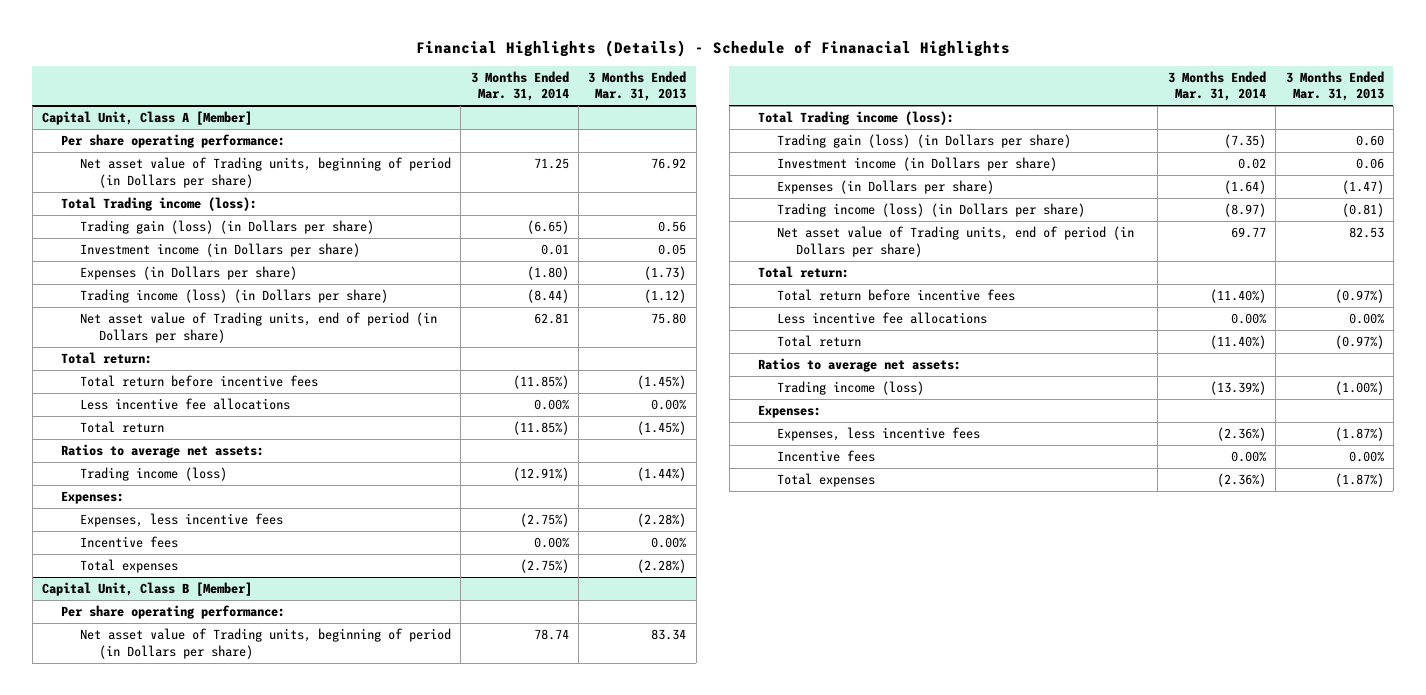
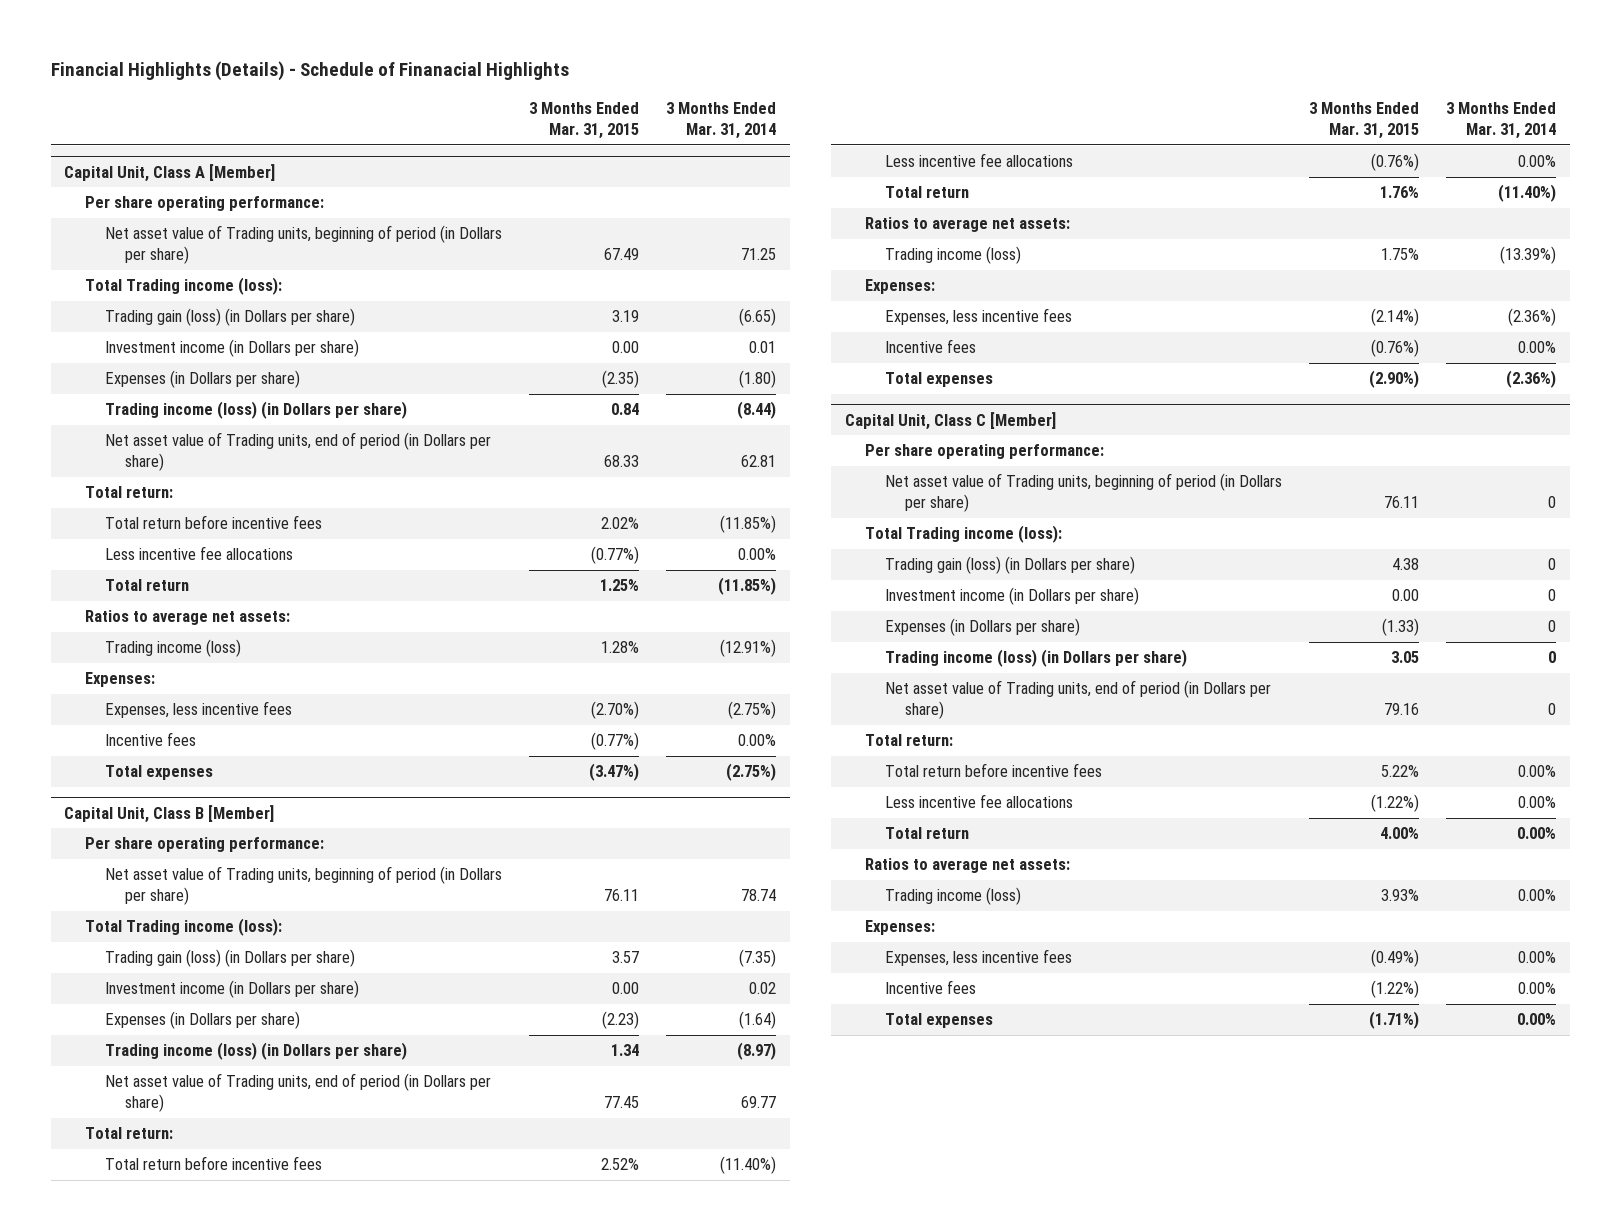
[588,70,687,102] 3 Months Ended Mar. 31, 2013 -> none
none -> [528,101,639,140] 3 Months Ended Mar. 31, 2015
none -> [844,411,1056,430] Capital Unit, Class C [Member]
none -> [864,444,1104,460] Per share operating performance:
none -> [884,473,1282,513] Net asset value of Trading units, beginning of period (in Dollars per share)
none -> [864,525,1062,544] Total Trading income (loss):
none -> [884,556,1135,575] Trading gain (loss) (in Dollars per share)
none -> [884,587,1139,606] Investment income (in Dollars per share)
none -> [884,618,1080,637] Expenses (in Dollars per share)
none -> [884,649,1187,668] Trading income (loss) (in Dollars per share)
none -> [884,680,1271,720] Net asset value of Trading units, end of period (in Dollars per share)
none -> [864,734,953,747] Total return:
none -> [884,763,1102,778] Total return before incentive fees
none -> [884,794,1073,809] Less incentive fee allocations
none -> [884,827,969,840] Total return
none -> [864,858,1070,874] Ratios to average net assets:
none -> [884,887,1021,906] Trading income (loss)
none -> [864,920,935,936] Expenses:
none -> [884,949,1072,967] Expenses, less incentive fees
none -> [884,980,976,995] Incentive fees
none -> [884,1013,993,1029] Total expenses

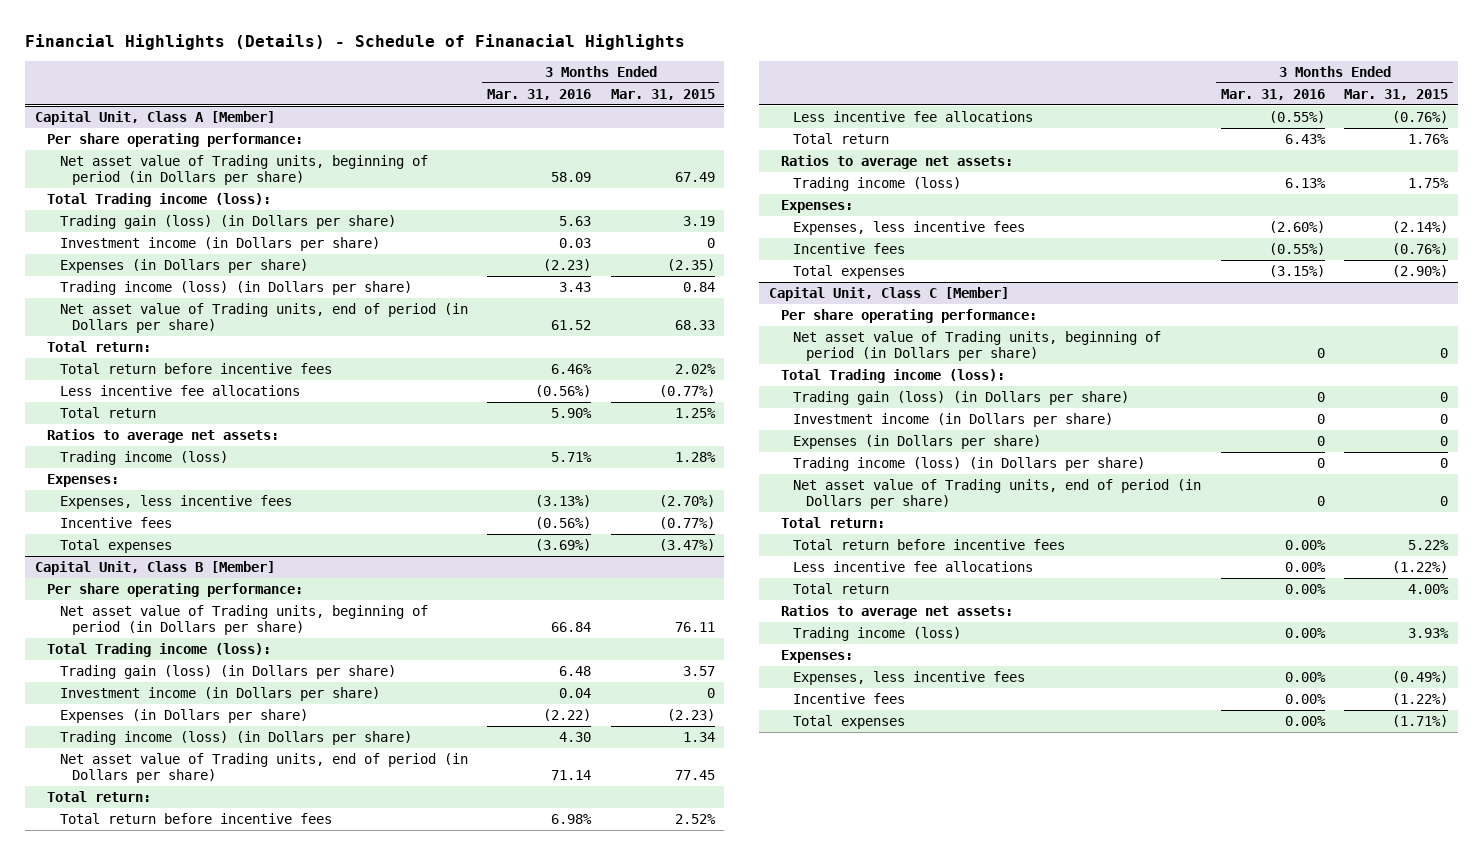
[666,101,777,140] 3 Months Ended Mar. 31, 2014 -> none
none -> [487,88,592,100] Mar. 31, 2016
[611,341,639,354] 0.00 -> [706,238,715,249] 0
[611,982,639,995] 0.00 -> [706,688,715,699] 0
[1384,496,1420,509] 76.11 -> [1440,348,1449,359] 0
[1392,558,1420,571] 4.38 -> [1440,392,1449,403] 0
[1392,589,1420,602] 0.00 -> [1440,414,1449,425] 0
[1382,618,1420,637] (1.33) -> [1440,436,1449,447] 0
[1391,651,1420,664] 3.05 -> [1440,458,1449,469] 0
[1384,703,1420,716] 79.16 -> [1440,496,1449,507] 0

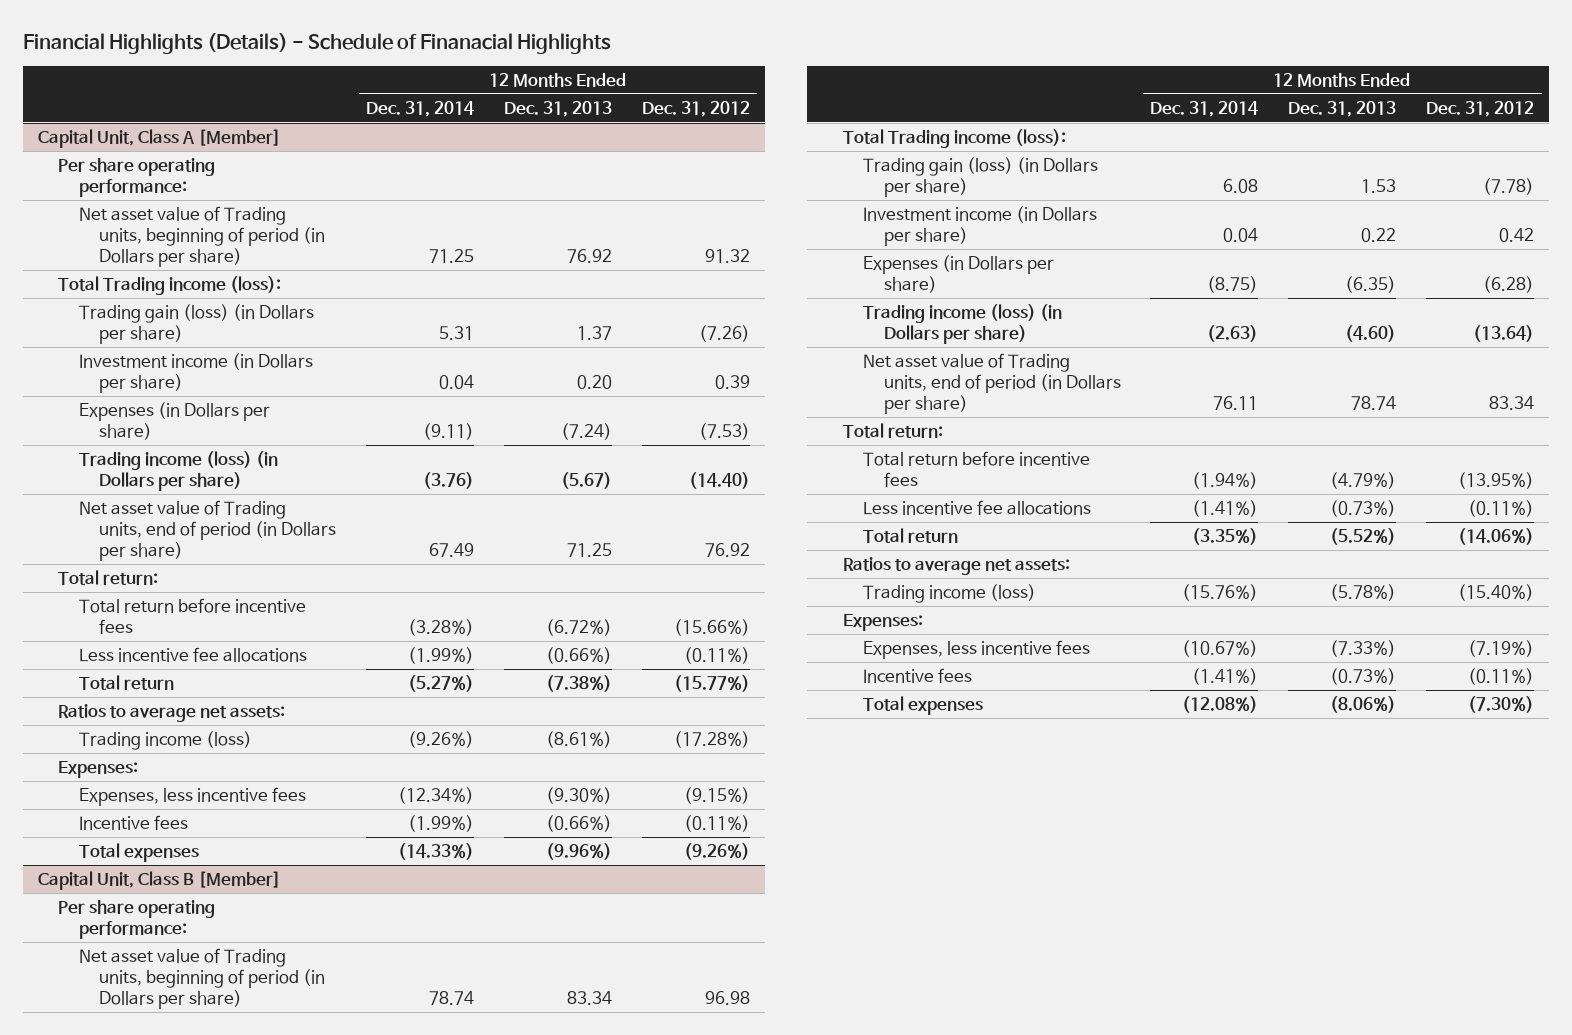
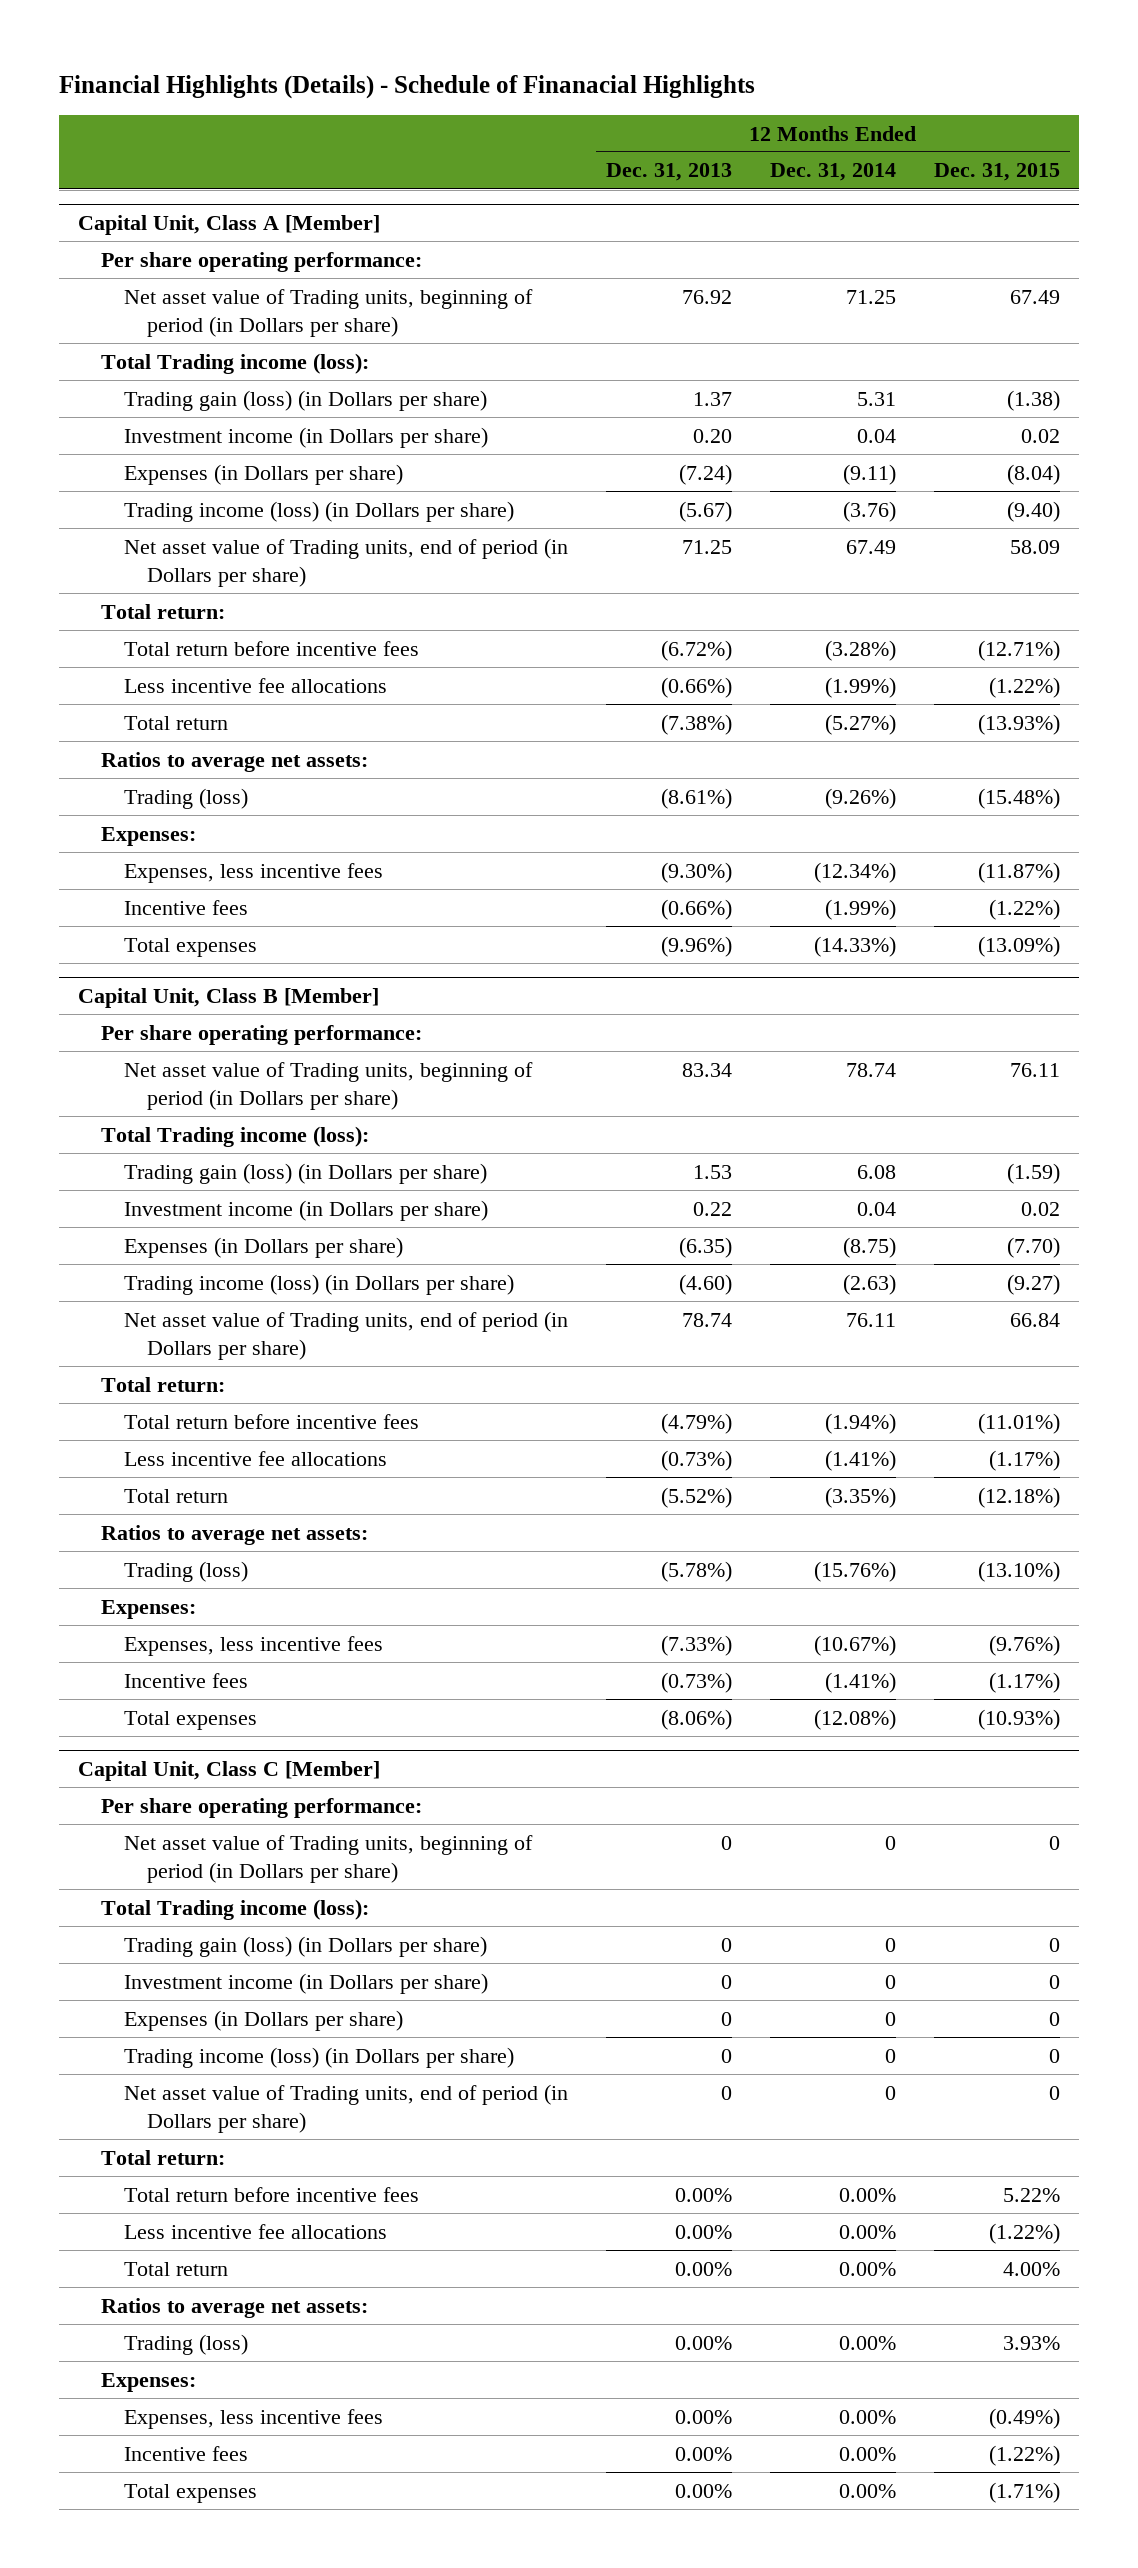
[641,100,750,117] Dec. 31, 2012 -> none
none -> [934,163,1061,182] Dec. 31, 2015
[78,731,252,751] Trading income (loss) -> [123,787,248,809] Trading (loss)
[863,584,1037,604] Trading income (loss) -> [123,1560,248,1582] Trading (loss)
none -> [78,1760,381,1781] Capital Unit, Class C [Member]
none -> [100,1797,422,1818] Per share operating performance:
none -> [123,1834,533,1884] Net asset value of Trading units, beginning of period (in Dollars per share)
none -> [100,1898,369,1920] Total Trading income (loss):
none -> [123,1935,487,1957] Trading gain (loss) (in Dollars per share)
none -> [123,1972,488,1994] Investment income (in Dollars per share)
none -> [123,2009,403,2031] Expenses (in Dollars per share)
none -> [123,2046,514,2068] Trading income (loss) (in Dollars per share)
none -> [123,2083,568,2134] Net asset value of Trading units, end of period (in Dollars per share)
none -> [100,2149,225,2165] Total return:
none -> [123,2186,419,2202] Total return before incentive fees
none -> [123,2223,387,2239] Less incentive fee allocations
none -> [123,2261,228,2276] Total return
none -> [100,2297,368,2318] Ratios to average net assets:
none -> [123,2333,248,2355] Trading (loss)
none -> [100,2372,196,2392] Expenses:
none -> [123,2408,383,2429] Expenses, less incentive fees
none -> [123,2445,248,2461] Incentive fees
none -> [123,2483,257,2503] Total expenses

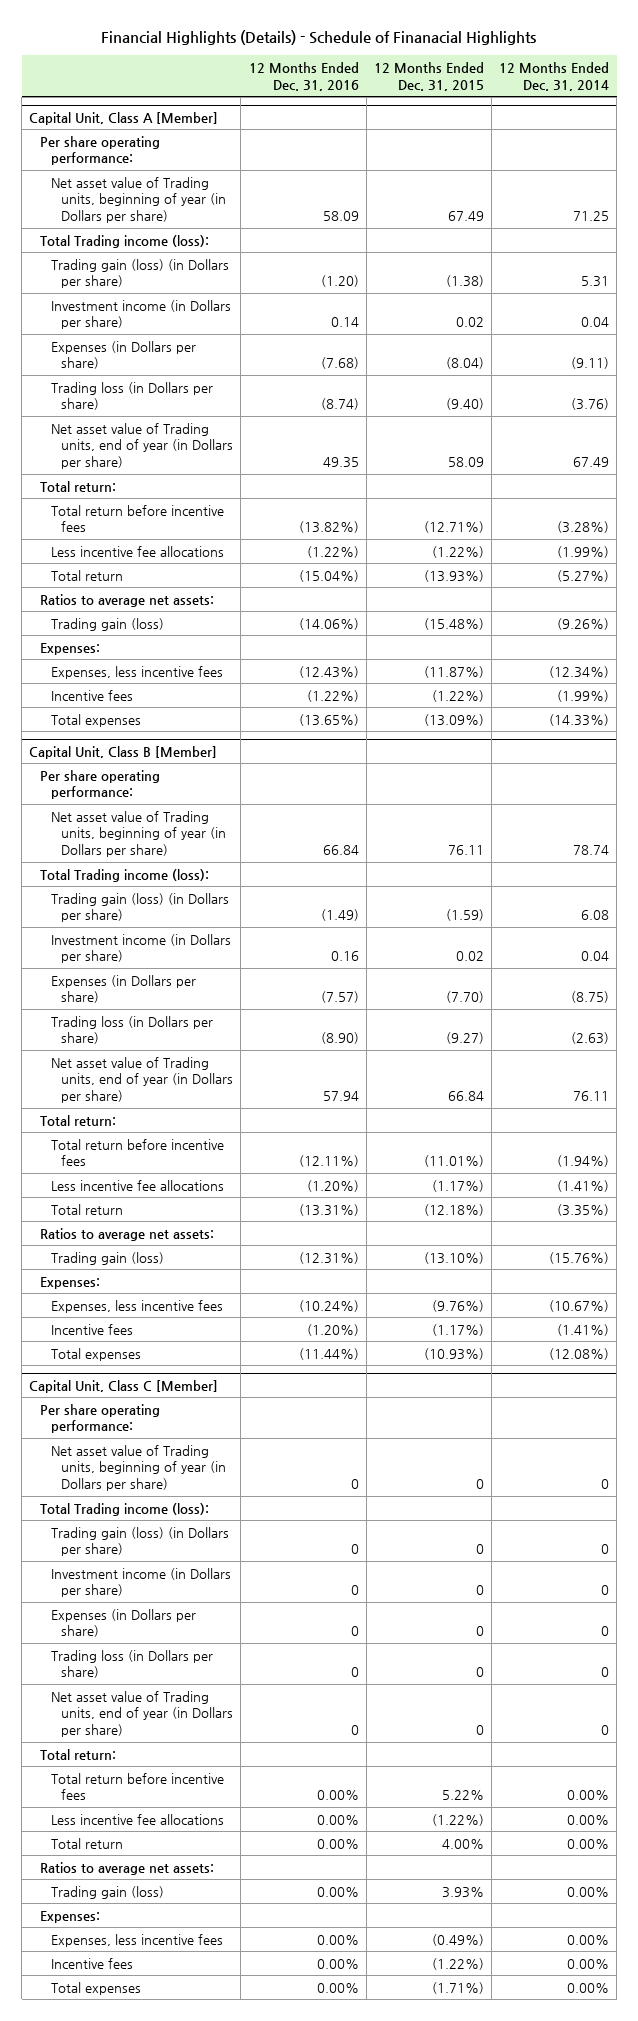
[605,163,732,182] Dec. 31, 2013 -> none
none -> [248,61,359,91] 12 Months Ended Dec. 31, 2016
[123,288,533,338] Net asset value of Trading units, beginning of period (in Dollars per share) -> [50,176,227,224] Net asset value of Trading units, beginning of year (in Dollars per share)
[123,500,514,522] Trading income (loss) (in Dollars per share) -> [50,381,213,411] Trading loss (in Dollars per share)
[123,537,568,588] Net asset value of Trading units, end of period (in Dollars per share) -> [50,422,234,470] Net asset value of Trading units, end of year (in Dollars per share)
[123,787,248,809] Trading (loss) -> [50,617,164,631] Trading gain (loss)
[123,1061,533,1111] Net asset value of Trading units, beginning of period (in Dollars per share) -> [50,810,227,858] Net asset value of Trading units, beginning of year (in Dollars per share)
[123,1273,514,1295] Trading income (loss) (in Dollars per share) -> [50,1015,213,1045] Trading loss (in Dollars per share)
[123,1310,568,1361] Net asset value of Trading units, end of period (in Dollars per share) -> [50,1056,234,1104] Net asset value of Trading units, end of year (in Dollars per share)
[123,1560,248,1582] Trading (loss) -> [50,1251,164,1265] Trading gain (loss)
[123,1834,533,1884] Net asset value of Trading units, beginning of period (in Dollars per share) -> [50,1444,227,1492] Net asset value of Trading units, beginning of year (in Dollars per share)
[123,2046,514,2068] Trading income (loss) (in Dollars per share) -> [50,1649,213,1679] Trading loss (in Dollars per share)
[123,2083,568,2134] Net asset value of Trading units, end of period (in Dollars per share) -> [50,1690,234,1738] Net asset value of Trading units, end of year (in Dollars per share)
[123,2333,248,2355] Trading (loss) -> [50,1885,164,1899] Trading gain (loss)

